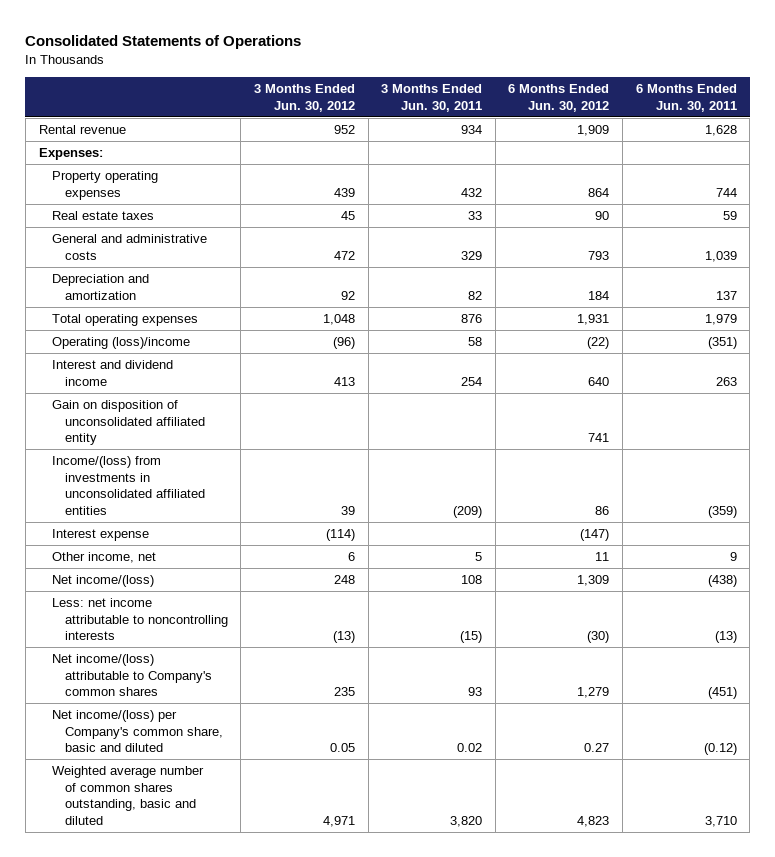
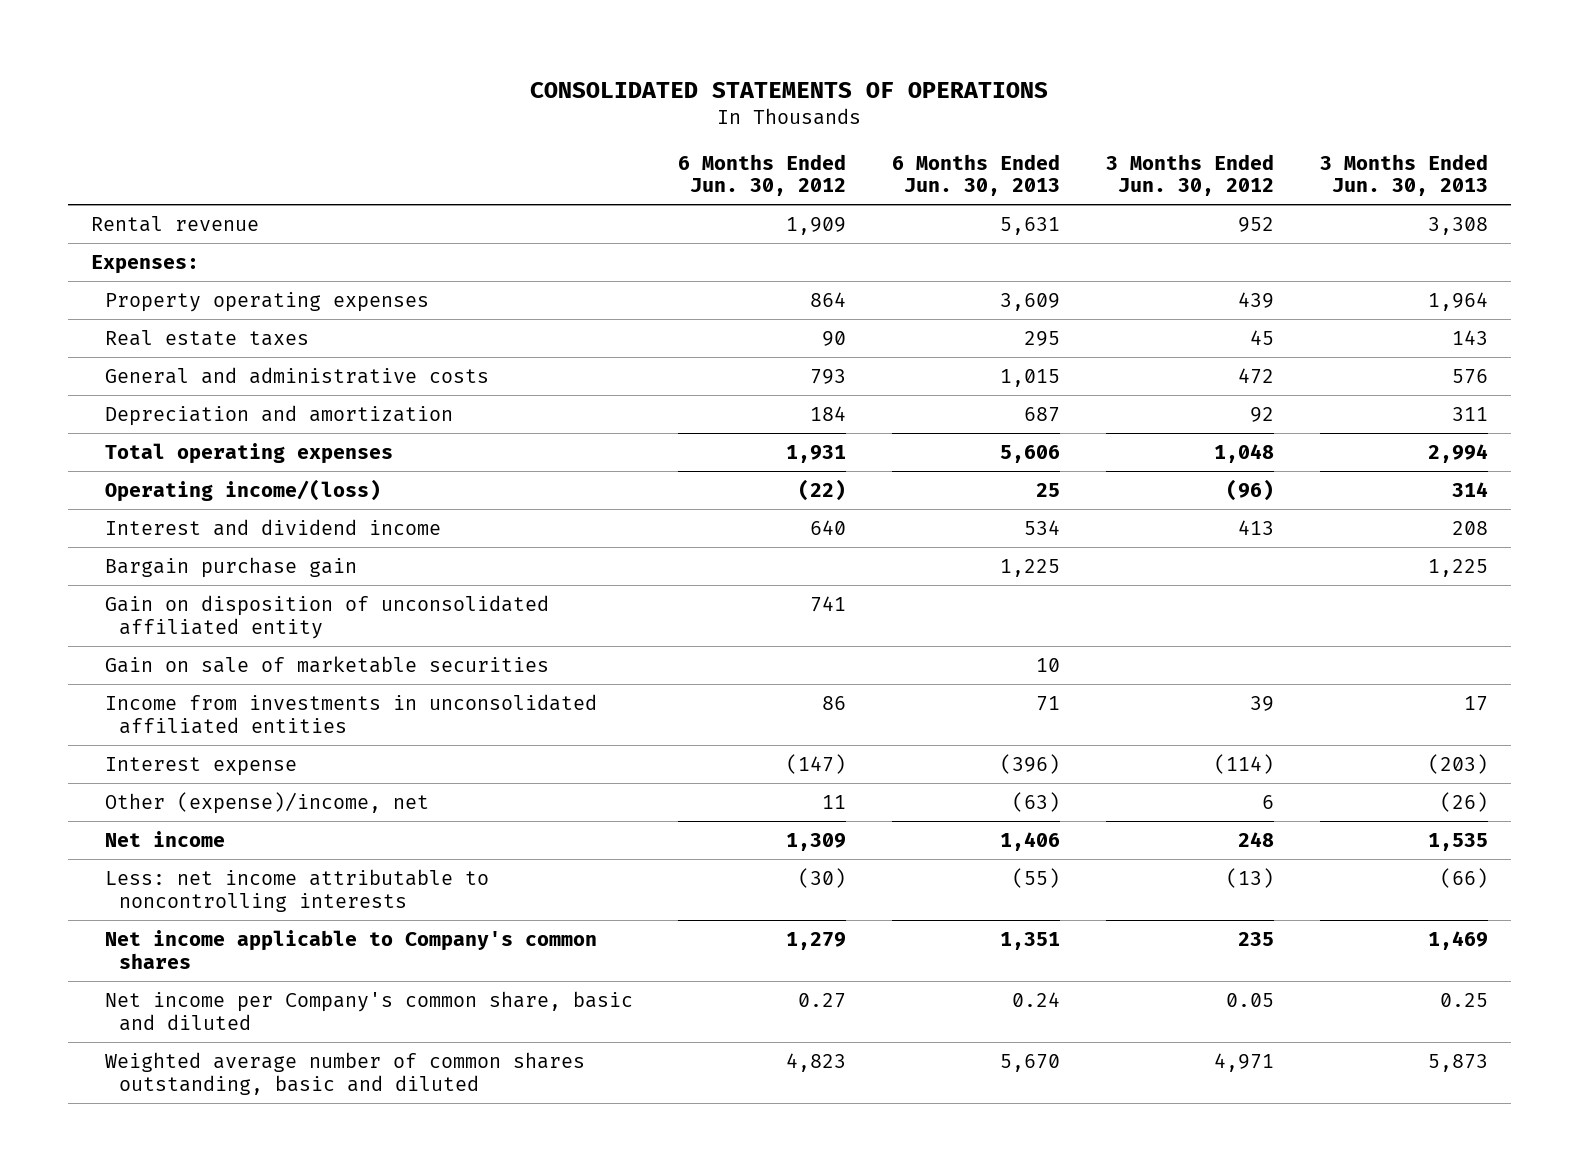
[25,34,302,49] Consolidated Statements of Operations -> [530,81,1049,98] CONSOLIDATED STATEMENTS OF OPERATIONS
[381,84,483,112] 3 Months Ended Jun. 30, 2011 -> none
[635,84,737,112] 6 Months Ended Jun. 30, 2011 -> none
none -> [892,153,1061,197] 6 Months Ended Jun. 30, 2013
none -> [1320,153,1489,197] 3 Months Ended Jun. 30, 2013
[51,337,190,350] Operating (loss)/income -> [104,478,381,502] Operating income/(loss)
none -> [104,556,357,578] Bargain purchase gain
none -> [104,655,549,673] Gain on sale of marketable securities
[51,456,205,515] Income/(loss) from investments in unconsolidated affiliated entities -> [104,693,597,734] Income from investments in unconsolidated affiliated entities
[51,552,156,564] Other income, net -> [104,791,429,814] Other (expense)/income, net
[51,575,154,588] Net income/(loss) -> [104,830,225,847] Net income
[51,654,212,697] Net income/(loss) attributable to Company's common shares -> [104,929,597,969] Net income applicable to Company's common shares
[51,710,223,753] Net income/(loss) per Company's common share, basic and diluted -> [104,990,633,1031] Net income per Company's common share, basic and diluted

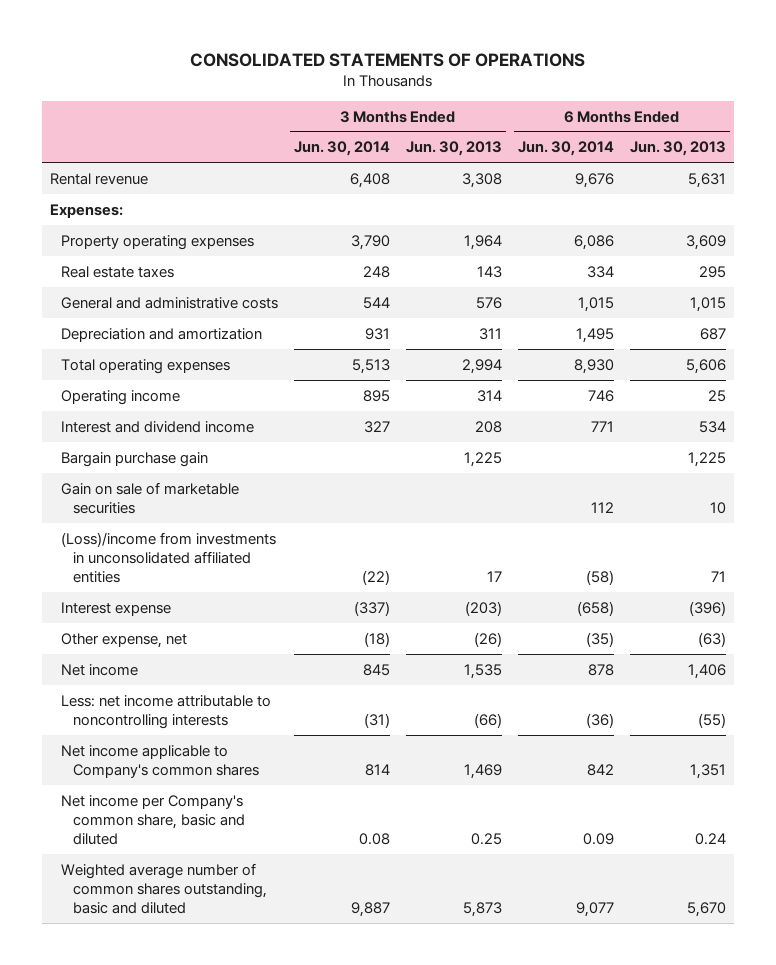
[678,153,847,197] 6 Months Ended Jun. 30, 2012 -> none
[1106,153,1275,197] 3 Months Ended Jun. 30, 2012 -> none
none -> [294,141,391,157] Jun. 30, 2014
none -> [517,141,614,157] Jun. 30, 2014
[104,478,381,502] Operating income/(loss) -> [61,389,181,405] Operating income
[104,594,549,639] Gain on disposition of unconsolidated affiliated entity -> none
[104,693,597,734] Income from investments in unconsolidated affiliated entities -> [61,531,277,583] (Loss)/income from investments in unconsolidated affiliated entities
[104,791,429,814] Other (expense)/income, net -> [61,632,188,648] Other expense, net

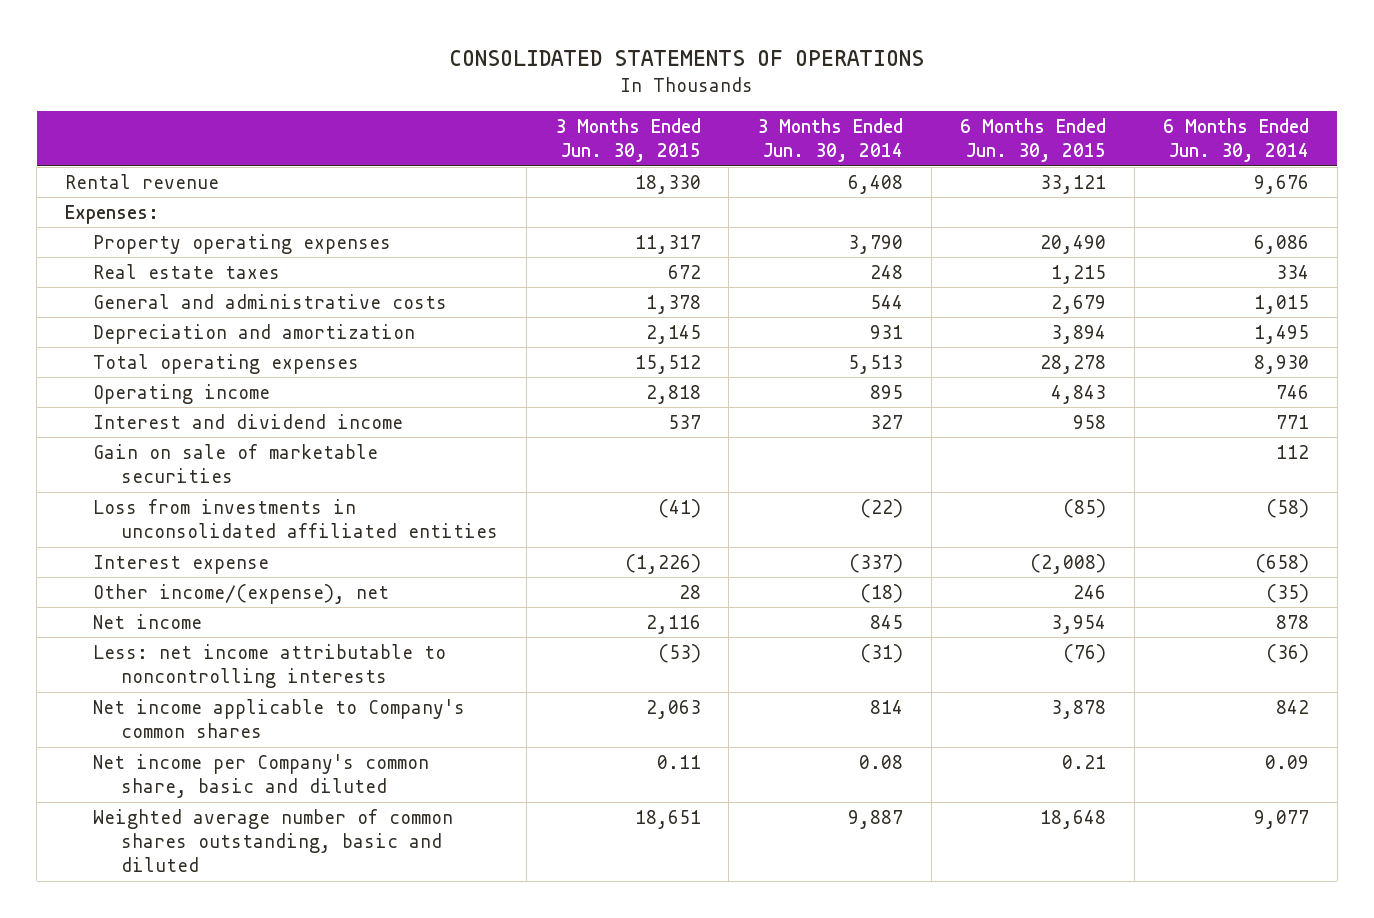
[406,141,503,157] Jun. 30, 2013 -> none
[629,141,726,157] Jun. 30, 2013 -> none
none -> [554,117,701,162] 3 Months Ended Jun. 30, 2015
none -> [960,117,1107,162] 6 Months Ended Jun. 30, 2015
[61,451,209,467] Bargain purchase gain -> none
[61,531,277,583] (Loss)/income from investments in unconsolidated affiliated entities -> [93,498,498,538] Loss from investments in unconsolidated affiliated entities
[61,632,188,648] Other expense, net -> [93,583,390,604] Other income/(expense), net

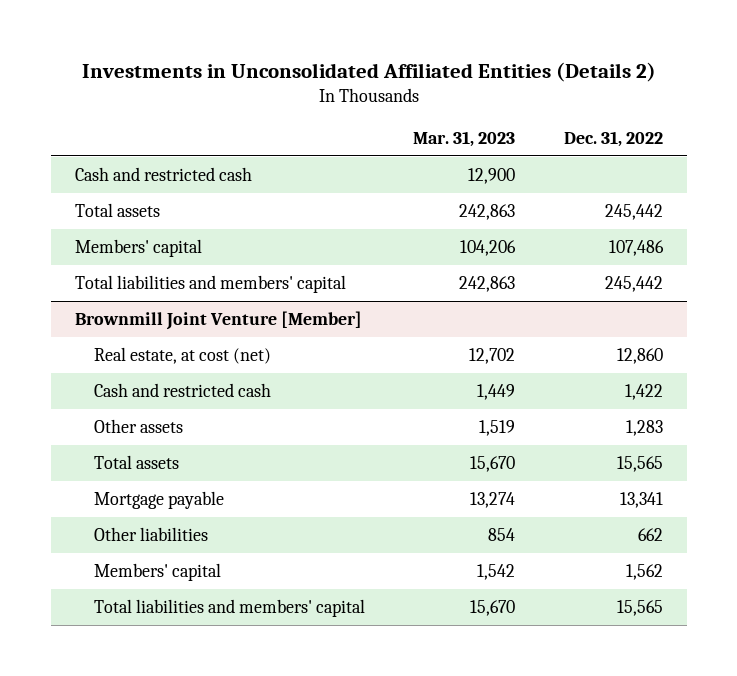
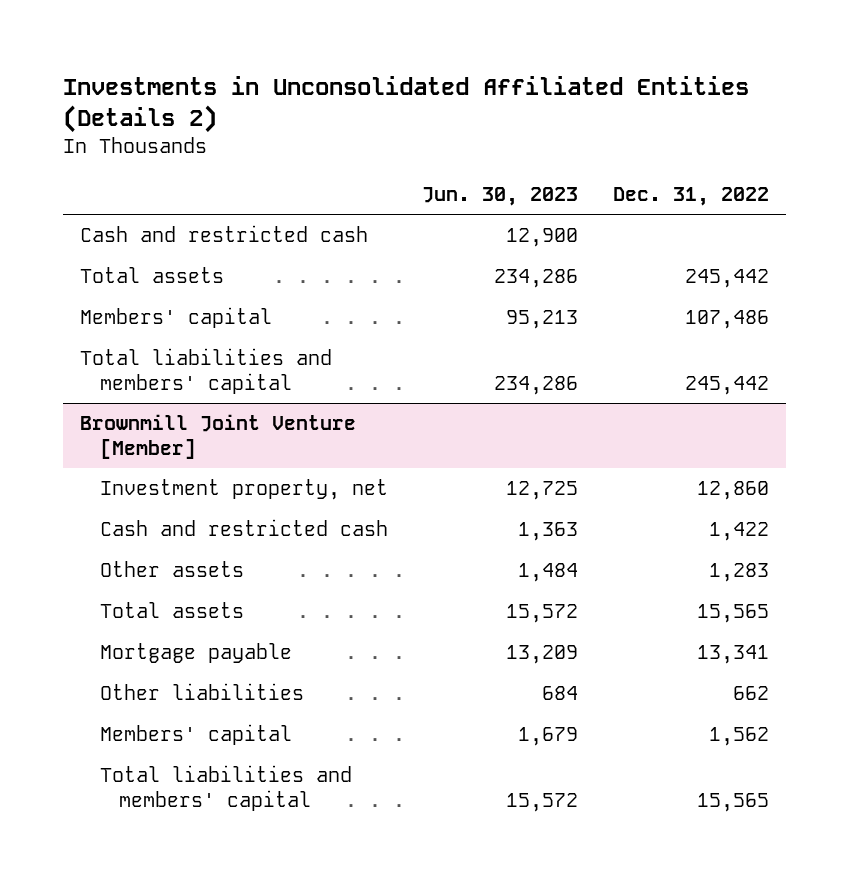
[413,130,516,147] Mar. 31, 2023 -> none
none -> [422,186,579,206] Jun. 30, 2023
[93,347,271,365] Real estate, at cost (net) -> [99,479,388,501] Investment property, net

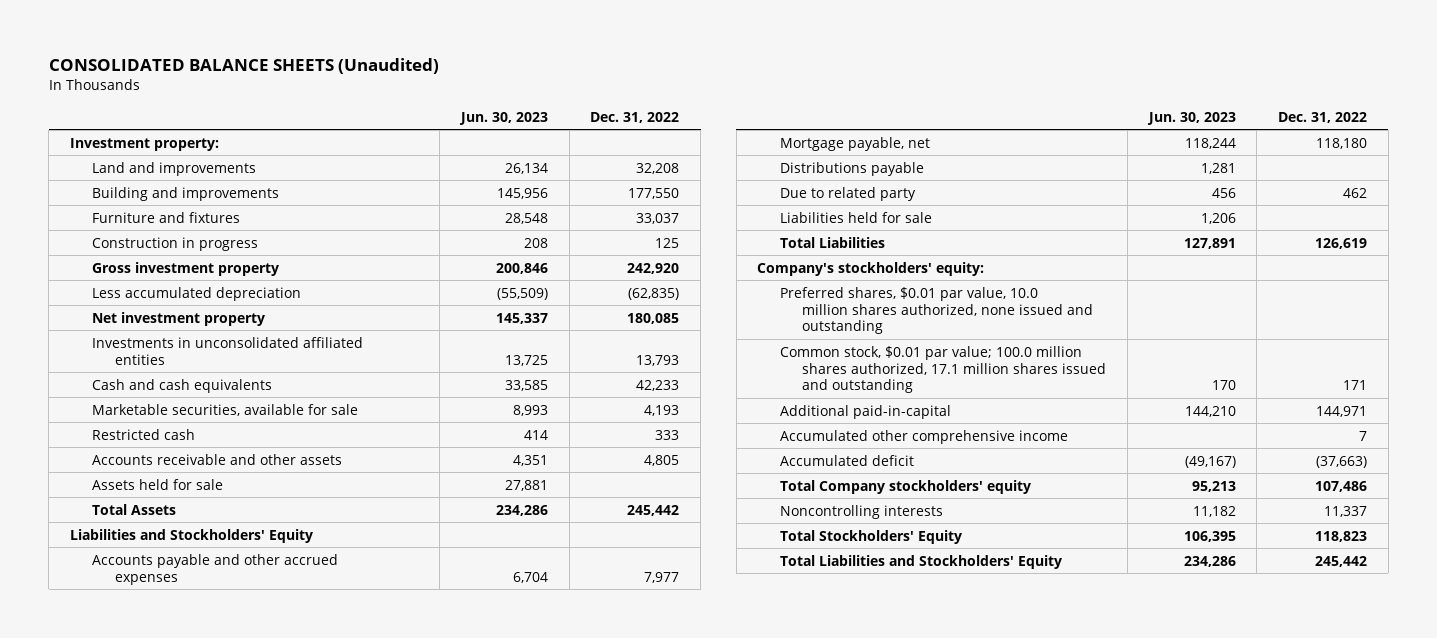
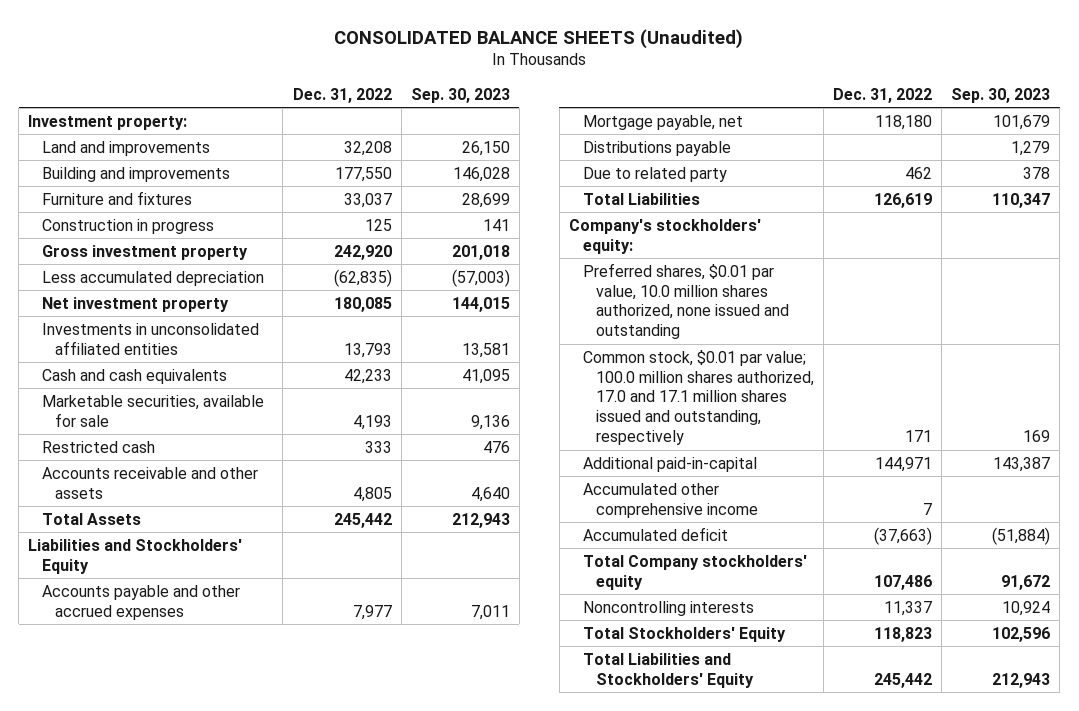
[459,111,549,125] Jun. 30, 2023 -> none
none -> [410,88,510,104] Sep. 30, 2023
[92,478,224,490] Assets held for sale -> none
[779,211,932,223] Liabilities held for sale -> none
[779,345,1107,394] Common stock, $0.01 par value; 100.0 million shares authorized, 17.1 million shares issued and outstanding -> [582,349,815,446] Common stock, $0.01 par value; 100.0 million shares authorized, 17.0 and 17.1 million shares issued and outstanding, respectively

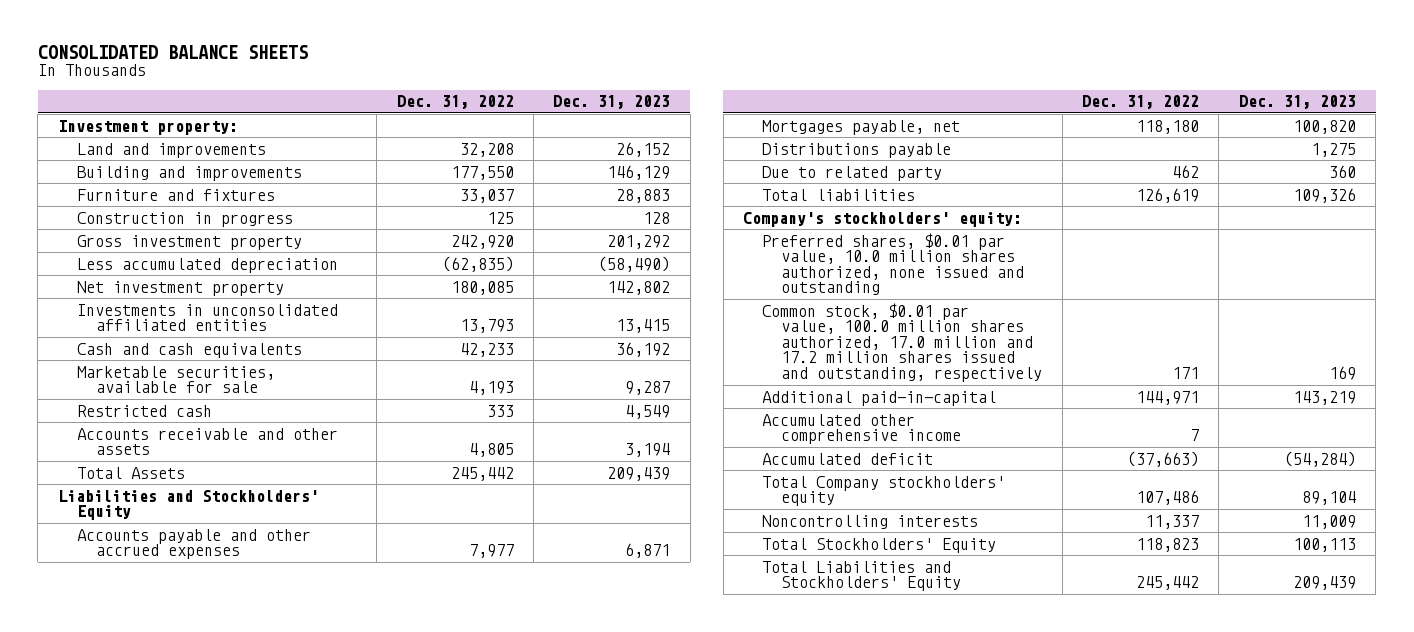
[334,28,744,49] CONSOLIDATED BALANCE SHEETS (Unaudited) -> [37,44,308,59] CONSOLIDATED BALANCE SHEETS
[410,88,510,104] Sep. 30, 2023 -> none
none -> [553,95,671,110] Dec. 31, 2023
[582,114,743,130] Mortgage payable, net -> [762,119,961,135] Mortgages payable, net
[582,192,700,205] Total Liabilities -> [762,188,916,201] Total liabilities
[582,349,815,446] Common stock, $0.01 par value; 100.0 million shares authorized, 17.0 and 17.1 million shares issued and outstanding, respectively -> [762,302,1043,383] Common stock, $0.01 par value, 100.0 million shares authorized, 17.0 million and 17.2 million shares issued and outstanding, respectively

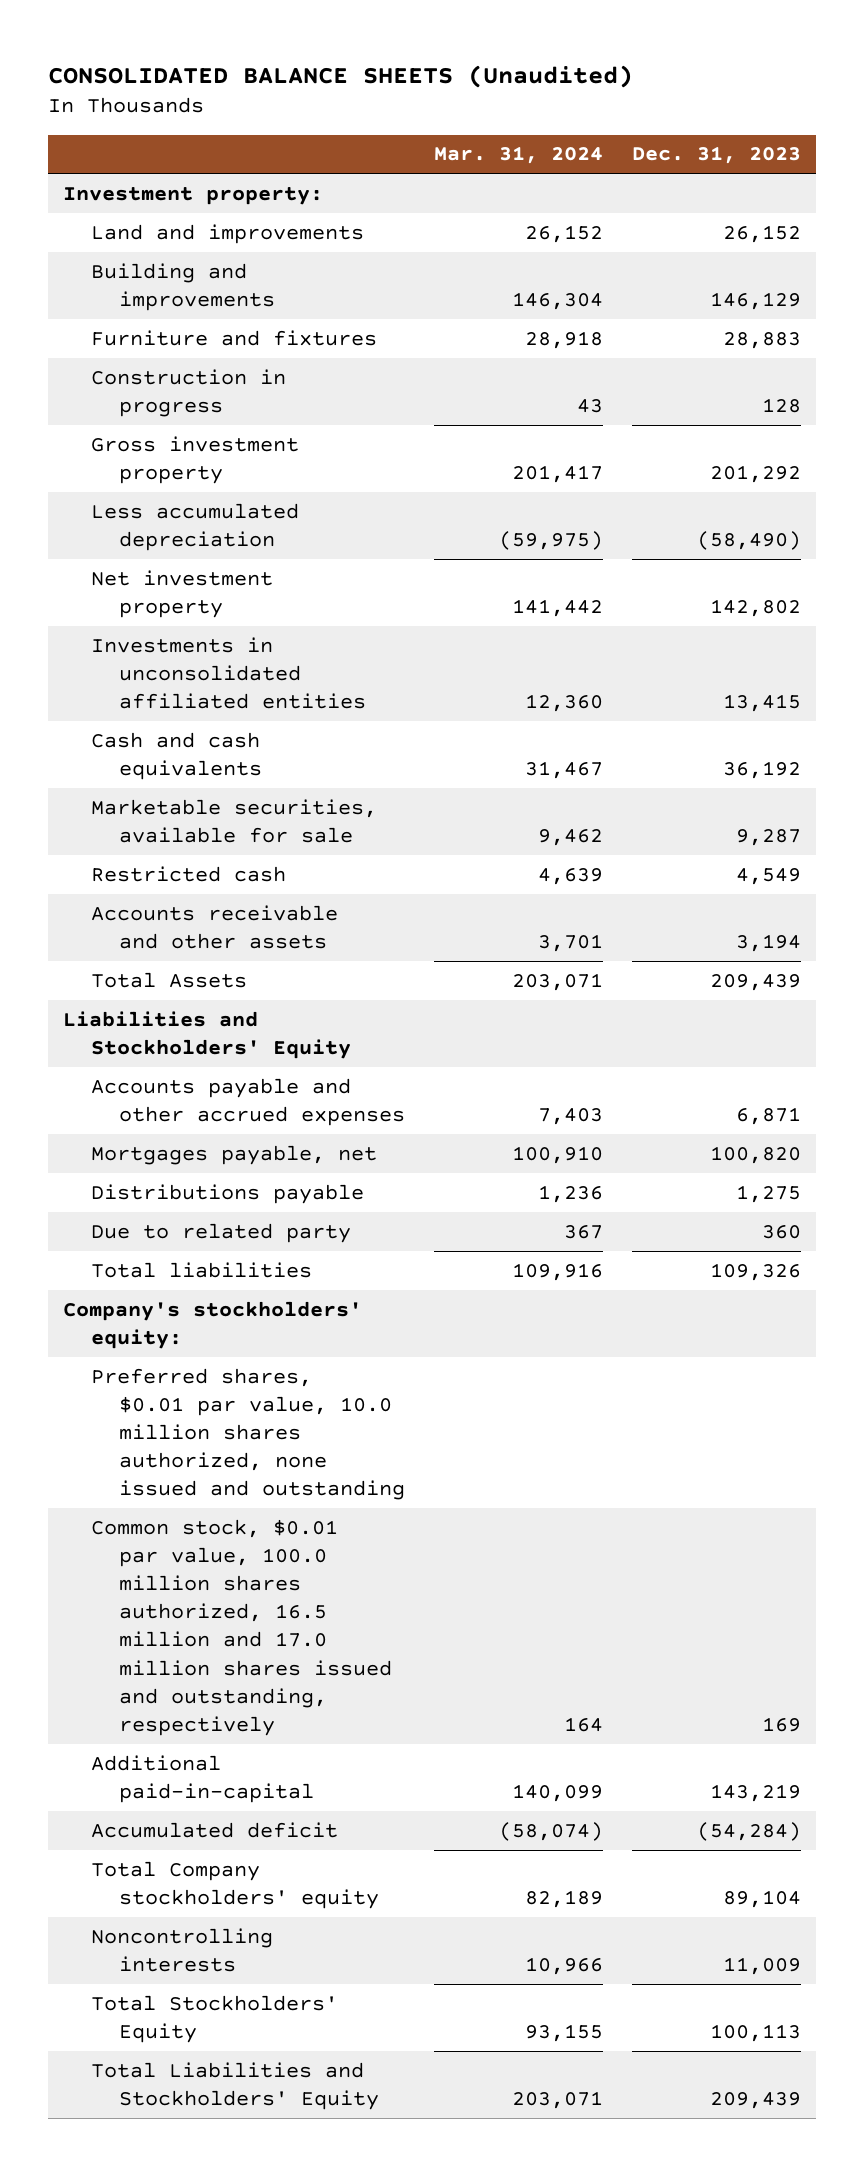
[37,44,308,59] CONSOLIDATED BALANCE SHEETS -> [48,64,634,88] CONSOLIDATED BALANCE SHEETS (Unaudited)
[396,95,514,110] Dec. 31, 2022 -> none
none -> [433,146,603,165] Mar. 31, 2024
[762,302,1043,383] Common stock, $0.01 par value, 100.0 million shares authorized, 17.0 million and 17.2 million shares issued and outstanding, respectively -> [90,1518,392,1736] Common stock, $0.01 par value, 100.0 million shares authorized, 16.5 million and 17.0 million shares issued and outstanding, respectively
[762,413,962,445] Accumulated other comprehensive income -> none

